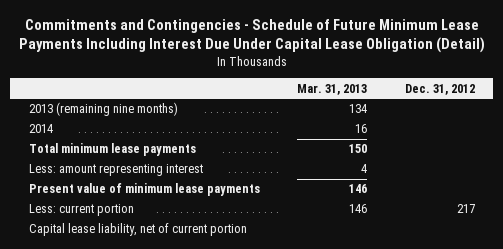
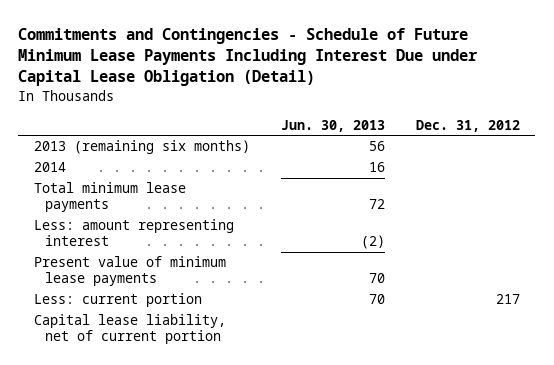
[18,18,485,53] Commitments and Contingencies - Schedule of Future Minimum Lease Payments Including Interest Due Under Capital Lease Obligation (Detail) -> [18,27,479,87] Commitments and Contingencies - Schedule of Future Minimum Lease Payments Including Interest Due under Capital Lease Obligation (Detail)
[297,83,368,95] Mar. 31, 2013 -> none
none -> [280,119,385,132] Jun. 30, 2013
[28,102,178,117] 2013 (remaining nine months) -> [33,140,250,155] 2013 (remaining six months)

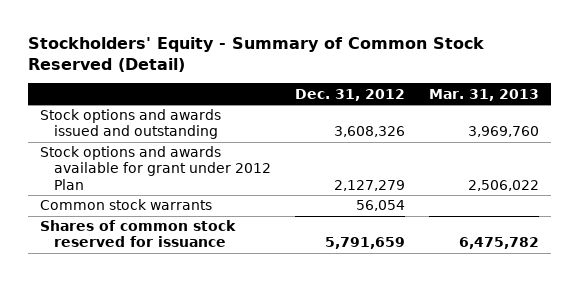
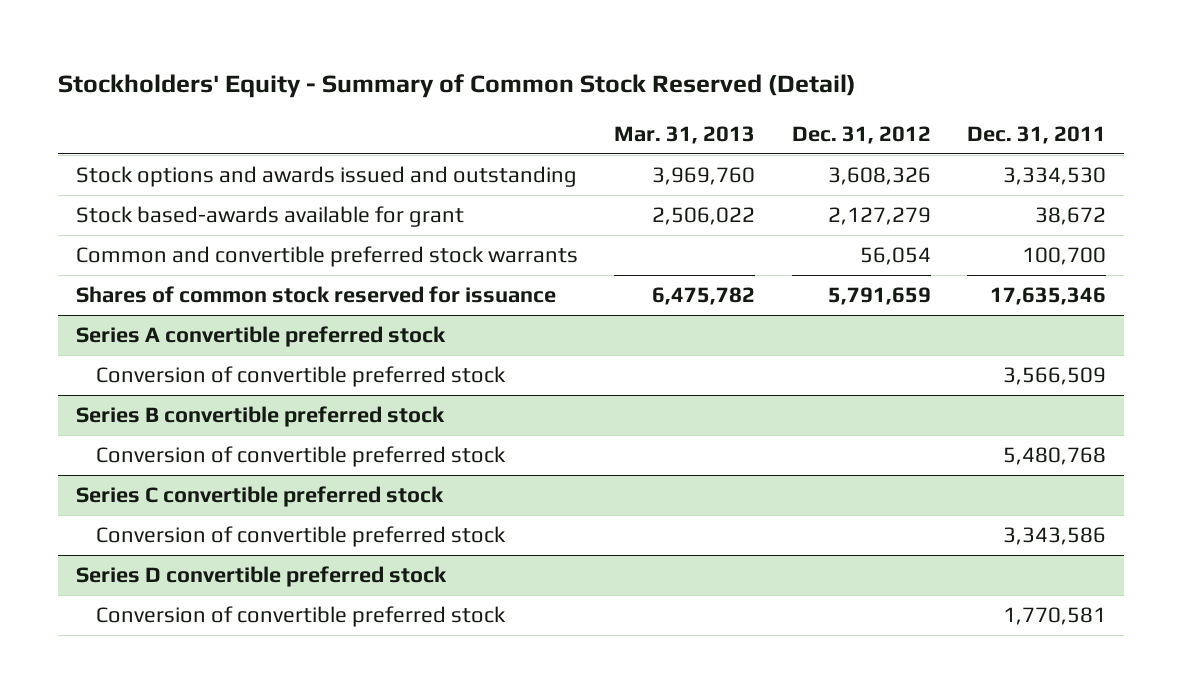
none -> [967,125,1107,144] Dec. 31, 2011
[39,146,271,190] Stock options and awards available for grant under 2012 Plan -> [75,206,464,228] Stock based-awards available for grant
[39,199,212,211] Common stock warrants -> [75,246,578,268] Common and convertible preferred stock warrants
none -> [75,326,446,348] Series A convertible preferred stock
none -> [96,366,507,388] Conversion of convertible preferred stock
none -> [75,406,445,428] Series B convertible preferred stock
none -> [96,446,507,468] Conversion of convertible preferred stock
none -> [75,486,444,508] Series C convertible preferred stock
none -> [96,526,507,548] Conversion of convertible preferred stock
none -> [75,566,447,588] Series D convertible preferred stock
none -> [96,606,507,628] Conversion of convertible preferred stock

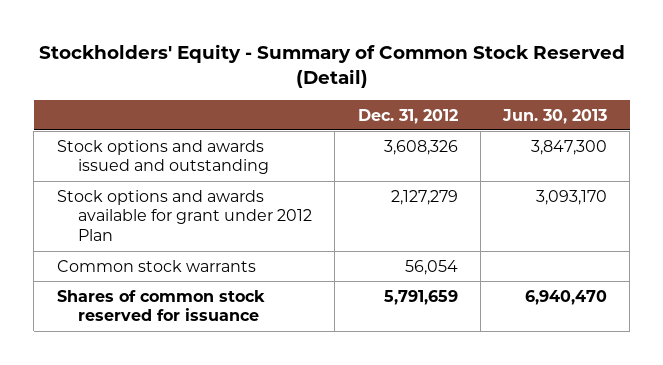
[614,125,756,144] Mar. 31, 2013 -> none
[967,125,1107,144] Dec. 31, 2011 -> none
none -> [501,108,607,124] Jun. 30, 2013
[75,206,464,228] Stock based-awards available for grant -> [56,189,313,242] Stock options and awards available for grant under 2012 Plan
[75,246,578,268] Common and convertible preferred stock warrants -> [56,259,256,272] Common stock warrants
[75,326,446,348] Series A convertible preferred stock -> none
[96,366,507,388] Conversion of convertible preferred stock -> none
[75,406,445,428] Series B convertible preferred stock -> none
[96,446,507,468] Conversion of convertible preferred stock -> none
[75,486,444,508] Series C convertible preferred stock -> none
[96,526,507,548] Conversion of convertible preferred stock -> none
[75,566,447,588] Series D convertible preferred stock -> none
[96,606,507,628] Conversion of convertible preferred stock -> none

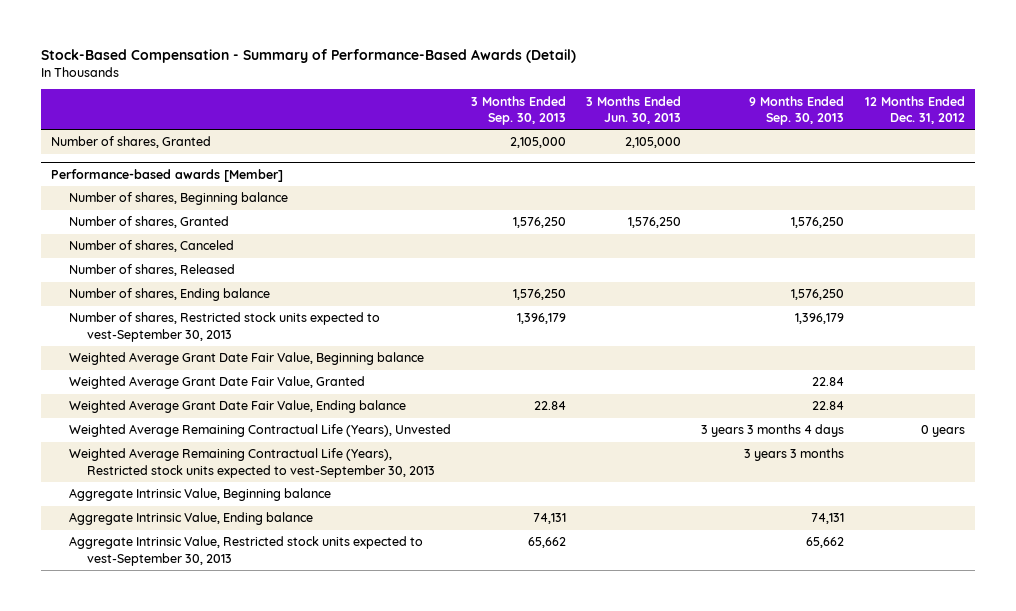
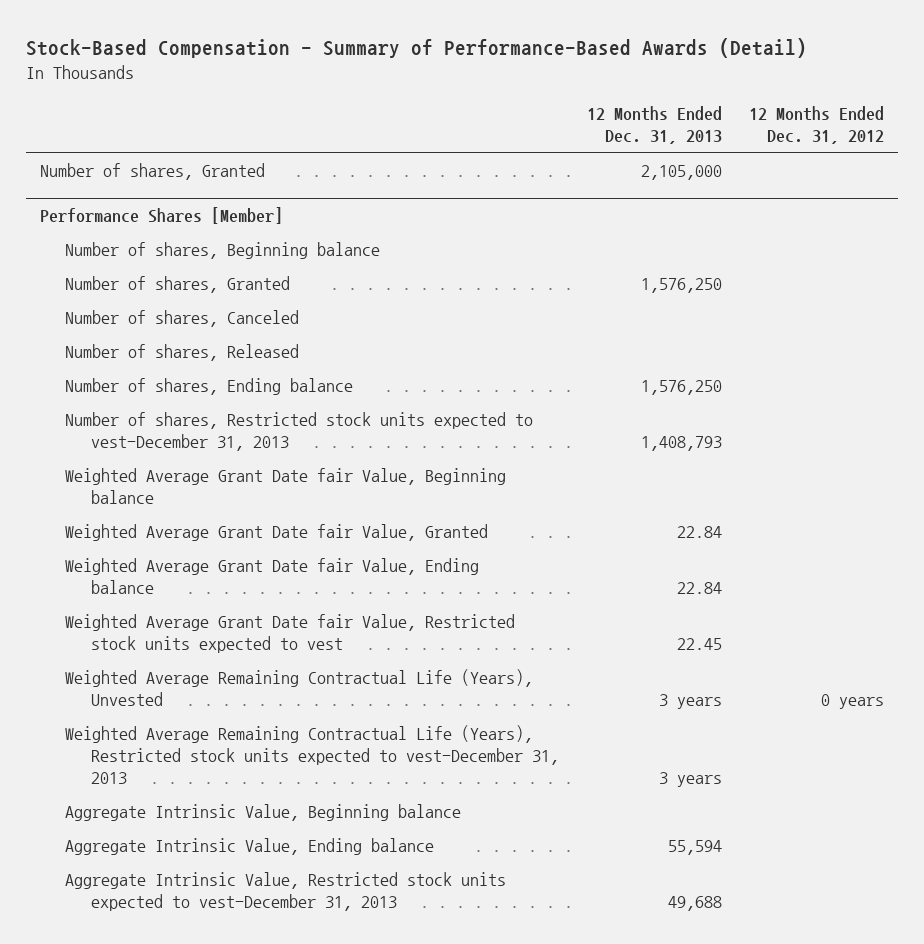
[471,95,567,125] 3 Months Ended Sep. 30, 2013 -> none
[586,95,682,124] 3 Months Ended Jun. 30, 2013 -> none
[749,95,845,125] 9 Months Ended Sep. 30, 2013 -> none
none -> [586,105,722,145] 12 Months Ended Dec. 31, 2013
[51,168,284,182] Performance-based awards [Member] -> none
[68,192,288,206] Number of shares, Beginning balance -> none
[68,216,229,229] Number of shares, Granted -> none
[68,240,234,253] Number of shares, Canceled -> none
[68,264,235,277] Number of shares, Released -> none
[68,288,270,302] Number of shares, Ending balance -> none
[68,312,380,342] Number of shares, Restricted stock units expected to vest-September 30, 2013 -> none
[68,352,424,366] Weighted Average Grant Date Fair Value, Beginning balance -> none
[68,376,365,390] Weighted Average Grant Date Fair Value, Granted -> none
[68,400,406,414] Weighted Average Grant Date Fair Value, Ending balance -> none
[68,424,451,438] Weighted Average Remaining Contractual Life (Years), Unvested -> none
[68,448,435,478] Weighted Average Remaining Contractual Life (Years), Restricted stock units expected to vest-September 30, 2013 -> none
[68,488,331,502] Aggregate Intrinsic Value, Beginning balance -> none
[68,512,313,526] Aggregate Intrinsic Value, Ending balance -> none
[68,536,423,566] Aggregate Intrinsic Value, Restricted stock units expected to vest-September 30, 2013 -> none
none -> [39,206,283,224] Performance Shares [Member]
none -> [65,241,381,259] Number of shares, Beginning balance
none -> [65,275,291,293] Number of shares, Granted
none -> [65,309,300,327] Number of shares, Canceled
none -> [65,343,300,361] Number of shares, Released
none -> [65,377,354,395] Number of shares, Ending balance
none -> [65,411,534,451] Number of shares, Restricted stock units expected to vest-December 31, 2013
none -> [65,467,507,504] Weighted Average Grant Date fair Value, Beginning balance
none -> [65,523,489,541] Weighted Average Grant Date fair Value, Granted
none -> [65,557,480,594] Weighted Average Grant Date fair Value, Ending balance
none -> [65,613,516,653] Weighted Average Grant Date fair Value, Restricted stock units expected to vest
none -> [65,668,534,706] Weighted Average Remaining Contractual Life (Years), Unvested
none -> [65,724,559,785] Weighted Average Remaining Contractual Life (Years), Restricted stock units expected to vest-December 31, 2013
none -> [65,803,462,821] Aggregate Intrinsic Value, Beginning balance
none -> [65,837,435,855] Aggregate Intrinsic Value, Ending balance
none -> [65,871,507,911] Aggregate Intrinsic Value, Restricted stock units expected to vest-December 31, 2013

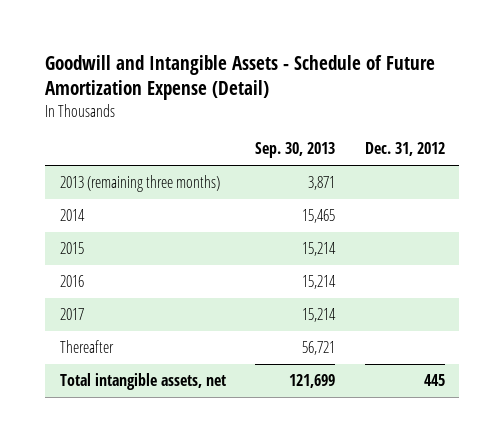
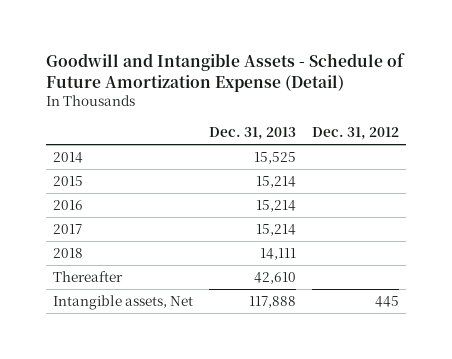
[255,142,336,159] Sep. 30, 2013 -> none
none -> [208,126,296,140] Dec. 31, 2013
[59,174,220,192] 2013 (remaining three months) -> none
none -> [53,248,84,259] 2018
[59,372,226,390] Total intangible assets, net -> [53,295,194,311] Intangible assets, Net

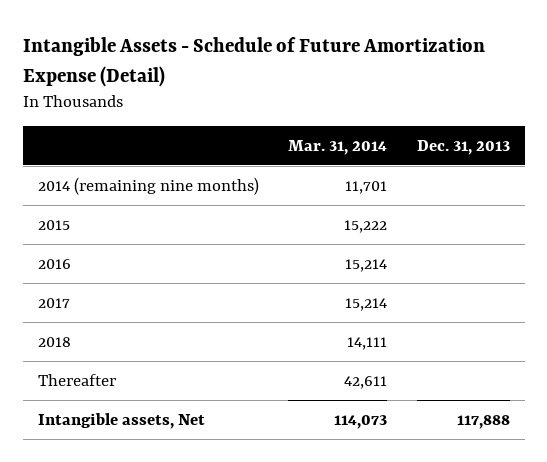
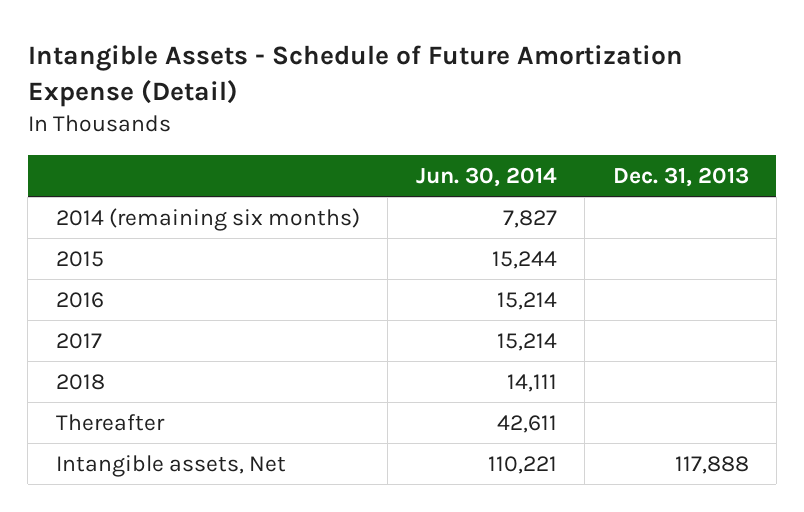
[288,139,388,155] Mar. 31, 2014 -> none
none -> [415,166,557,187] Jun. 30, 2014
[37,176,259,195] 2014 (remaining nine months) -> [55,208,360,232] 2014 (remaining six months)

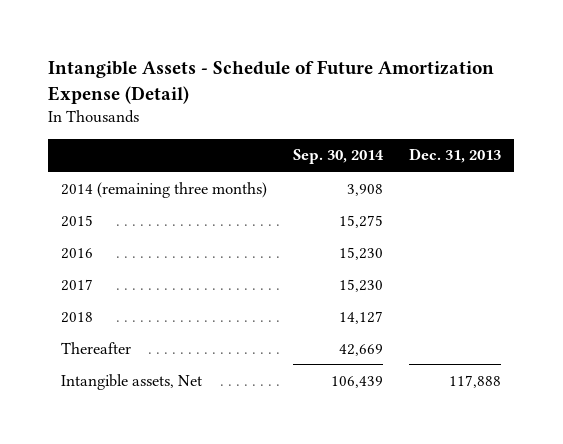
[415,166,557,187] Jun. 30, 2014 -> none
none -> [293,149,385,165] Sep. 30, 2014
[55,208,360,232] 2014 (remaining six months) -> [61,181,268,198] 2014 (remaining three months)

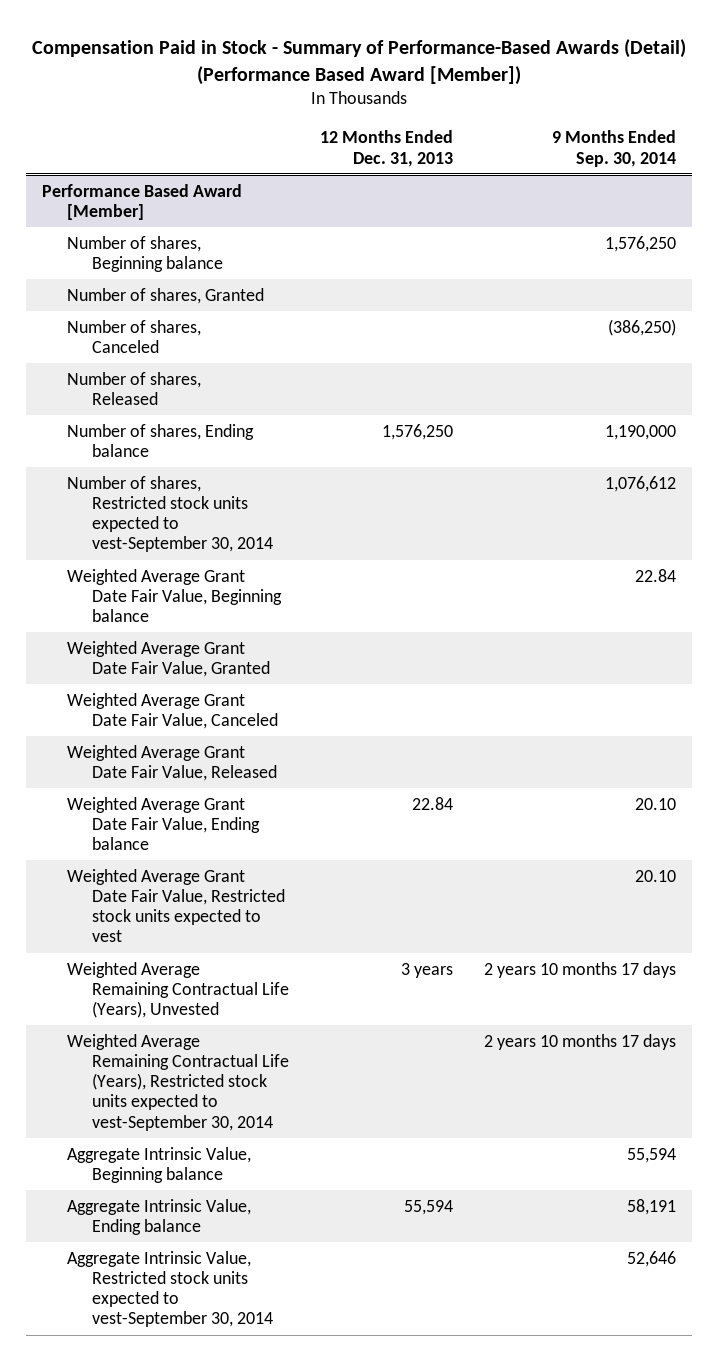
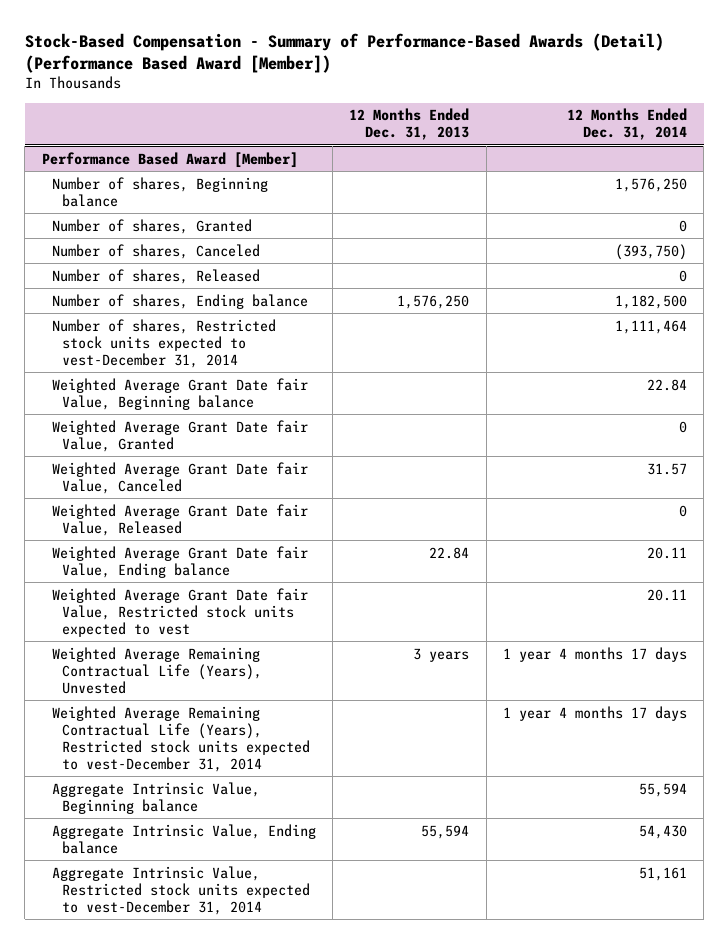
[31,38,686,85] Compensation Paid in Stock - Summary of Performance-Based Awards (Detail) (Performance Based Award [Member]) -> [24,32,664,74] Stock-Based Compensation - Summary of Performance-Based Awards (Detail) (Performance Based Award [Member])
[552,130,677,167] 9 Months Ended Sep. 30, 2014 -> none
none -> [566,108,687,141] 12 Months Ended Dec. 31, 2014
[66,475,274,553] Number of shares, Restricted stock units expected to vest-September 30, 2014 -> [51,318,276,368] Number of shares, Restricted stock units expected to vest-December 31, 2014
[66,568,283,623] Weighted Average Grant Date Fair Value, Beginning balance -> [51,377,308,410] Weighted Average Grant Date fair Value, Beginning balance
[66,640,271,677] Weighted Average Grant Date Fair Value, Granted -> [51,419,308,452] Weighted Average Grant Date fair Value, Granted
[66,692,279,729] Weighted Average Grant Date Fair Value, Canceled -> [51,461,308,494] Weighted Average Grant Date fair Value, Canceled
[66,744,278,781] Weighted Average Grant Date Fair Value, Released -> [51,503,308,536] Weighted Average Grant Date fair Value, Released
[66,796,261,851] Weighted Average Grant Date Fair Value, Ending balance -> [51,545,308,578] Weighted Average Grant Date fair Value, Ending balance
[66,868,286,943] Weighted Average Grant Date Fair Value, Restricted stock units expected to vest -> [51,587,308,637] Weighted Average Grant Date fair Value, Restricted stock units expected to vest
[66,1033,290,1131] Weighted Average Remaining Contractual Life (Years), Restricted stock units expected to vest-September 30, 2014 -> [51,705,310,772] Weighted Average Remaining Contractual Life (Years), Restricted stock units expected to vest-December 31, 2014
[66,1250,274,1328] Aggregate Intrinsic Value, Restricted stock units expected to vest-September 30, 2014 -> [51,865,310,915] Aggregate Intrinsic Value, Restricted stock units expected to vest-December 31, 2014

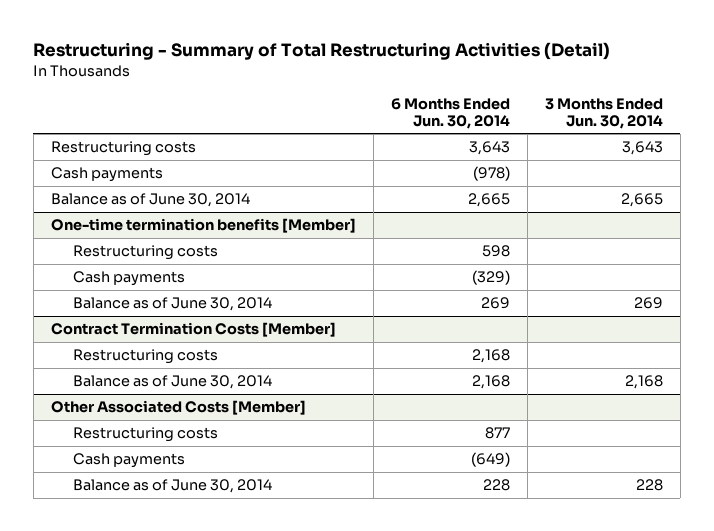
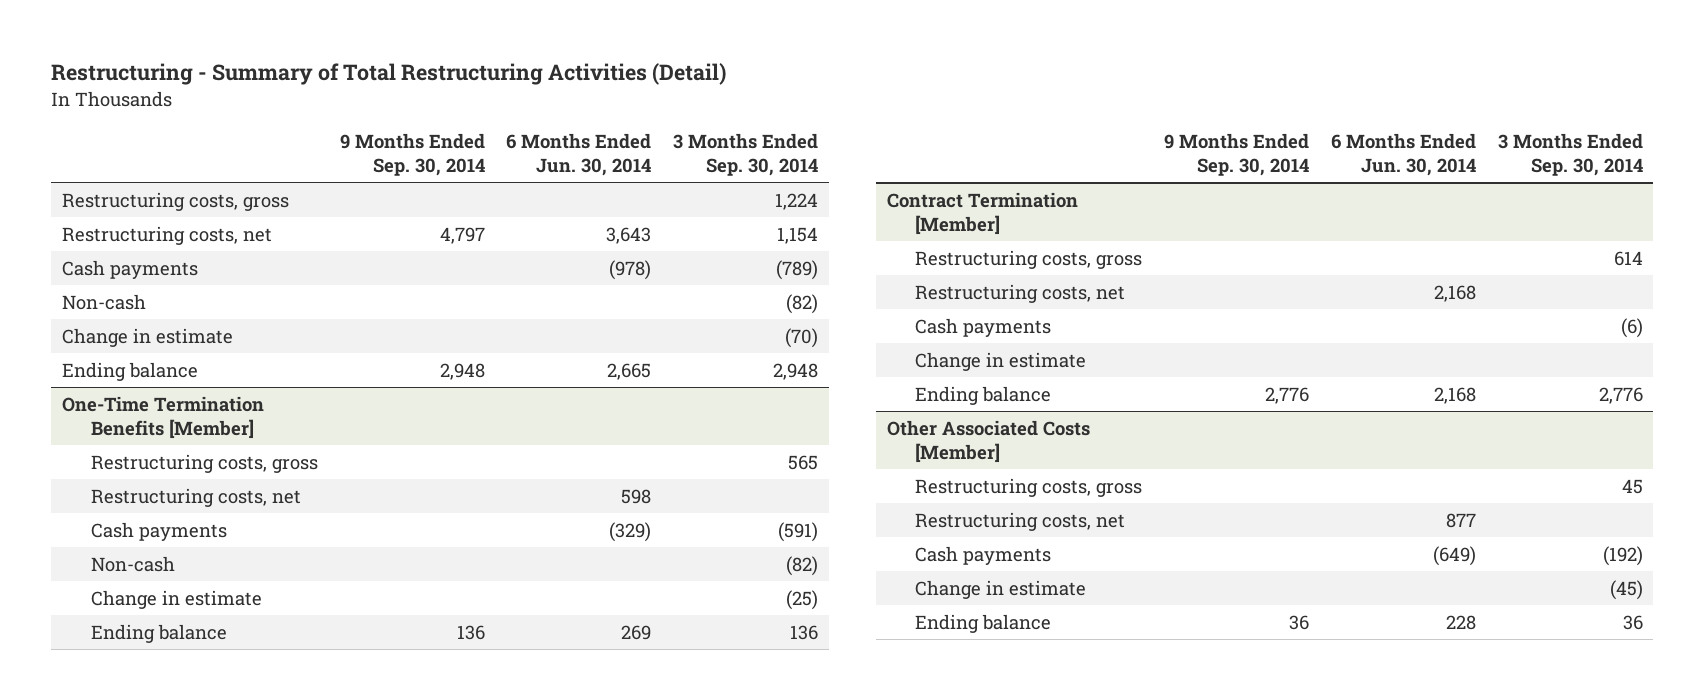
[544,97,663,130] 3 Months Ended Jun. 30, 2014 -> none
none -> [339,133,485,177] 9 Months Ended Sep. 30, 2014
none -> [673,133,819,177] 3 Months Ended Sep. 30, 2014
none -> [62,191,290,211] Restructuring costs, gross
[50,141,196,157] Restructuring costs -> [62,225,273,245] Restructuring costs, net
none -> [62,293,147,310] Non-cash
none -> [62,327,234,347] Change in estimate
[50,193,250,208] Balance as of June 30, 2014 -> [62,361,199,381] Ending balance
[50,218,356,234] One-time termination benefits [Member] -> [62,395,265,439] One-Time Termination Benefits [Member]
none -> [90,453,318,473] Restructuring costs, gross
[72,245,218,261] Restructuring costs -> [90,487,301,507] Restructuring costs, net
none -> [90,555,175,572] Non-cash
none -> [90,589,262,609] Change in estimate
[72,297,272,312] Balance as of June 30, 2014 -> [90,623,227,643] Ending balance
[50,322,336,338] Contract Termination Costs [Member] -> [886,191,1078,235] Contract Termination [Member]
none -> [915,249,1143,269] Restructuring costs, gross
[72,349,218,365] Restructuring costs -> [915,283,1126,303] Restructuring costs, net
none -> [915,317,1052,337] Cash payments
none -> [915,351,1087,371] Change in estimate
[72,375,272,390] Balance as of June 30, 2014 -> [915,385,1052,405] Ending balance
none -> [915,477,1143,497] Restructuring costs, gross
[72,427,218,443] Restructuring costs -> [915,511,1126,531] Restructuring costs, net
none -> [915,579,1087,599] Change in estimate
[72,479,272,494] Balance as of June 30, 2014 -> [915,613,1052,633] Ending balance

